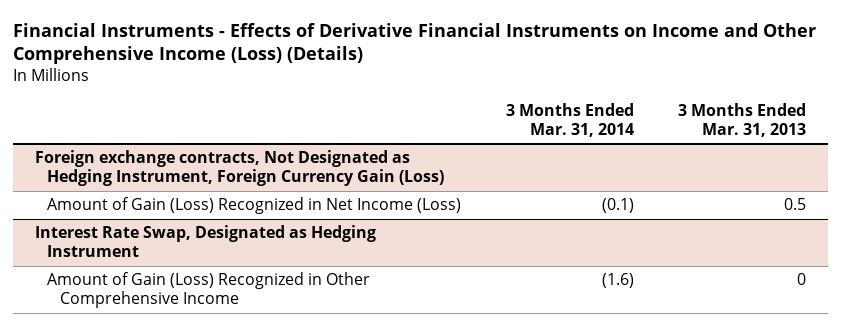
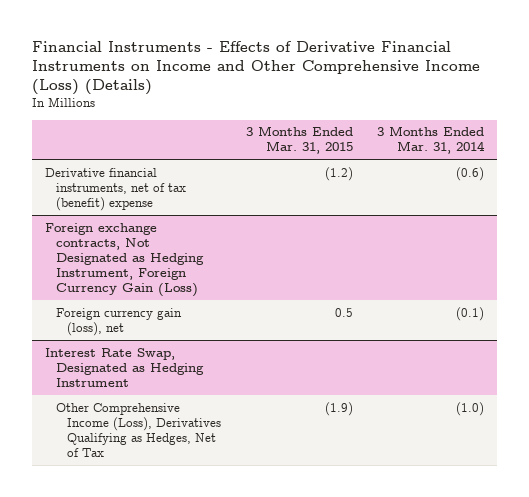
[677,102,806,137] 3 Months Ended Mar. 31, 2013 -> none
none -> [245,126,353,155] 3 Months Ended Mar. 31, 2015
none -> [44,167,186,211] Derivative financial instruments, net of tax (benefit) expense
[47,197,462,215] Amount of Gain (Loss) Recognized in Net Income (Loss) -> [55,307,182,336] Foreign currency gain (loss), net
[47,272,371,309] Amount of Gain (Loss) Recognized in Other Comprehensive Income -> [55,402,221,457] Other Comprehensive Income (Loss), Derivatives Qualifying as Hedges, Net of Tax
[601,273,634,289] (1.6) -> [456,401,485,416] (1.0)

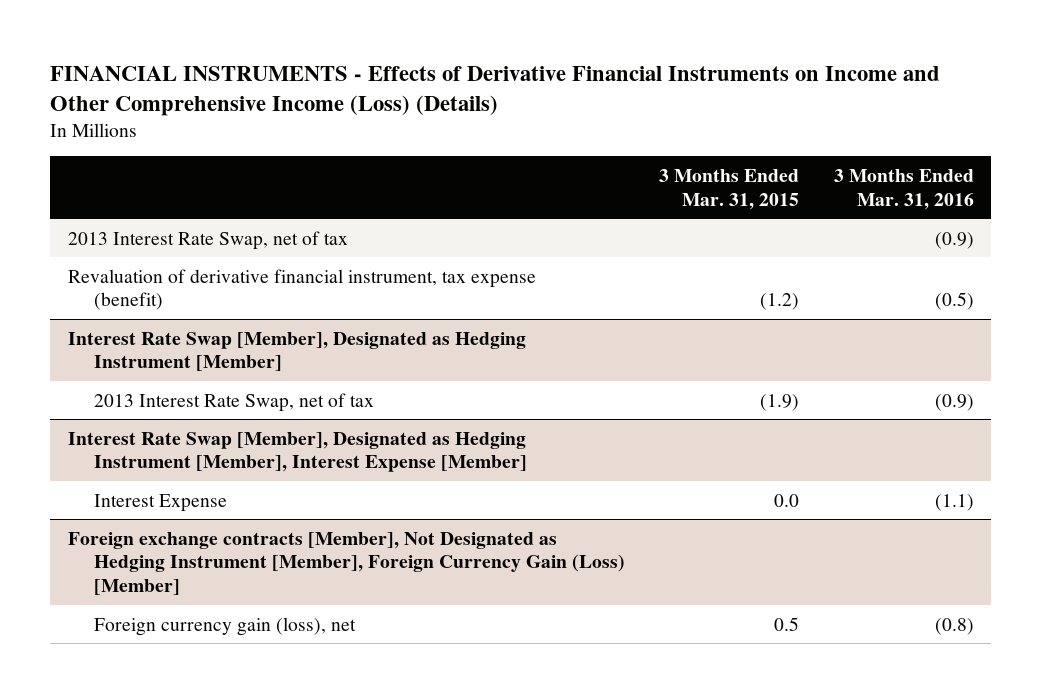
[32,40,481,96] Financial Instruments - Effects of Derivative Financial Instruments on Income and Other Comprehensive Income (Loss) (Details) -> [50,65,941,116] FINANCIAL INSTRUMENTS - Effects of Derivative Financial Instruments on Income and Other Comprehensive Income (Loss) (Details)
[377,126,486,155] 3 Months Ended Mar. 31, 2014 -> none
none -> [833,168,974,210] 3 Months Ended Mar. 31, 2016
none -> [67,230,348,250] 2013 Interest Rate Swap, net of tax
[44,167,186,211] Derivative financial instruments, net of tax (benefit) expense -> [67,268,536,311] Revaluation of derivative financial instrument, tax expense (benefit)
none -> [67,331,526,372] Interest Rate Swap [Member], Designated as Hedging Instrument [Member]
none -> [94,392,375,412] 2013 Interest Rate Swap, net of tax
none -> [67,431,528,473] Interest Rate Swap [Member], Designated as Hedging Instrument [Member], Interest Expense [Member]
none -> [94,493,228,512] Interest Expense
[44,222,204,297] Foreign exchange contracts, Not Designated as Hedging Instrument, Foreign Currency Gain (Loss) -> [67,531,626,596] Foreign exchange contracts [Member], Not Designated as Hedging Instrument [Member], Foreign Currency Gain (Loss) [Member]
[44,347,204,387] Interest Rate Swap, Designated as Hedging Instrument -> none
[55,402,221,457] Other Comprehensive Income (Loss), Derivatives Qualifying as Hedges, Net of Tax -> none

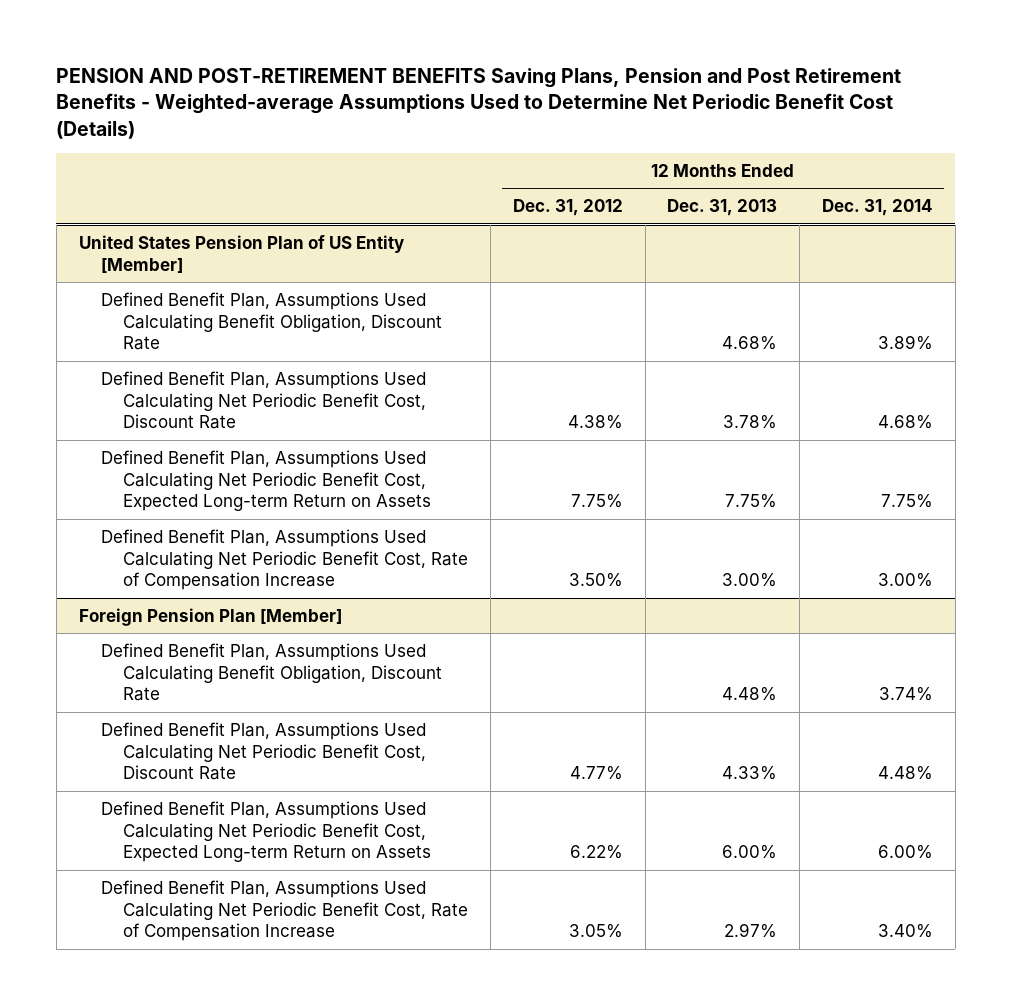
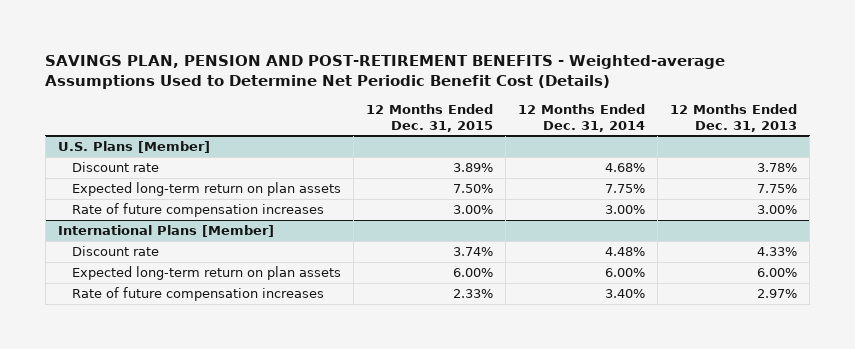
[56,67,902,139] PENSION AND POST-RETIREMENT BENEFITS Saving Plans, Pension and Post Retirement Benefits - Weighted-average Assumptions Used to Determine Net Periodic Benefit Cost (Details) -> [45,54,726,89] SAVINGS PLAN, PENSION AND POST-RETIREMENT BENEFITS - Weighted-average Assumptions Used to Determine Net Periodic Benefit Cost (Details)
[512,199,623,217] Dec. 31, 2012 -> none
none -> [366,103,494,132] 12 Months Ended Dec. 31, 2015
[100,291,443,351] Defined Benefit Plan, Assumptions Used Calculating Benefit Obligation, Discount Rate -> none
[100,642,443,702] Defined Benefit Plan, Assumptions Used Calculating Benefit Obligation, Discount Rate -> none
[78,234,404,273] United States Pension Plan of US Entity [Member] -> [58,141,211,154] U.S. Plans [Member]
[100,370,427,430] Defined Benefit Plan, Assumptions Used Calculating Net Periodic Benefit Cost, Discount Rate -> [71,162,159,173] Discount rate
[100,449,432,512] Defined Benefit Plan, Assumptions Used Calculating Net Periodic Benefit Cost, Expected Long-term Return on Assets -> [71,182,341,197] Expected long-term return on plan assets
[100,528,469,591] Defined Benefit Plan, Assumptions Used Calculating Net Periodic Benefit Cost, Rate of Compensation Increase -> [71,203,324,218] Rate of future compensation increases
[78,607,342,626] Foreign Pension Plan [Member] -> [58,225,275,238] International Plans [Member]
[100,721,427,781] Defined Benefit Plan, Assumptions Used Calculating Net Periodic Benefit Cost, Discount Rate -> [71,246,159,257] Discount rate
[100,800,432,863] Defined Benefit Plan, Assumptions Used Calculating Net Periodic Benefit Cost, Expected Long-term Return on Assets -> [71,266,341,281] Expected long-term return on plan assets
[100,879,469,942] Defined Benefit Plan, Assumptions Used Calculating Net Periodic Benefit Cost, Rate of Compensation Increase -> [71,287,324,302] Rate of future compensation increases

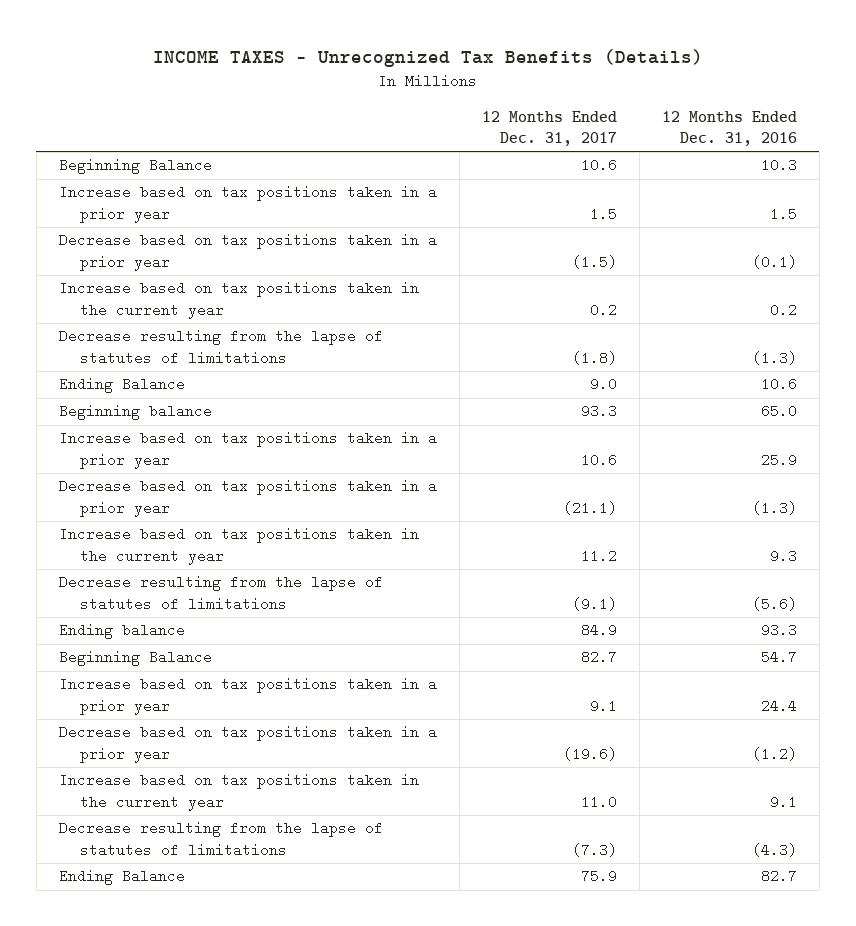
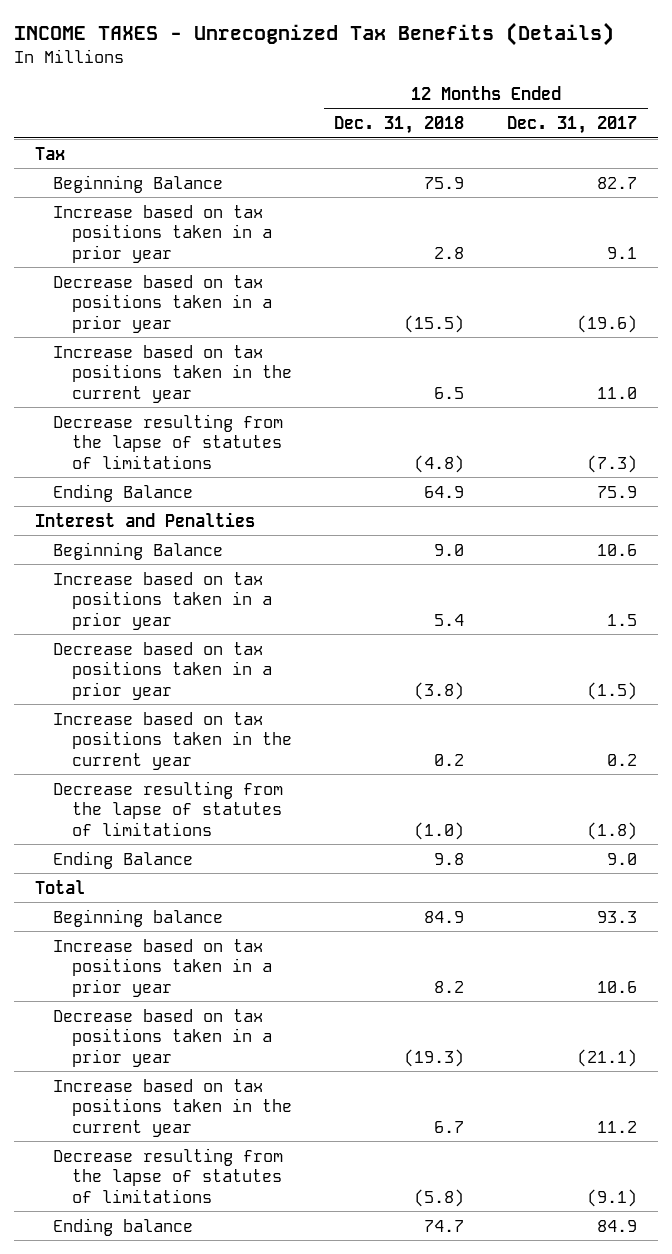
[661,110,797,147] 12 Months Ended Dec. 31, 2016 -> none
none -> [334,116,465,135] Dec. 31, 2018
none -> [35,146,66,160] Tax
[58,650,212,667] Beginning Balance -> [53,174,224,193] Beginning Balance
[58,677,437,715] Increase based on tax positions taken in a prior year -> [53,204,272,263] Increase based on tax positions taken in a prior year
[58,725,437,763] Decrease based on tax positions taken in a prior year -> [53,274,272,333] Decrease based on tax positions taken in a prior year
[58,773,419,811] Increase based on tax positions taken in the current year -> [53,344,292,403] Increase based on tax positions taken in the current year
[58,821,383,857] Decrease resulting from the lapse of statutes of limitations -> [53,413,284,469] Decrease resulting from the lapse of statutes of limitations
[58,869,185,886] Ending Balance -> [53,483,194,502] Ending Balance
none -> [35,511,256,527] Interest and Penalties
none -> [35,879,86,894] Total

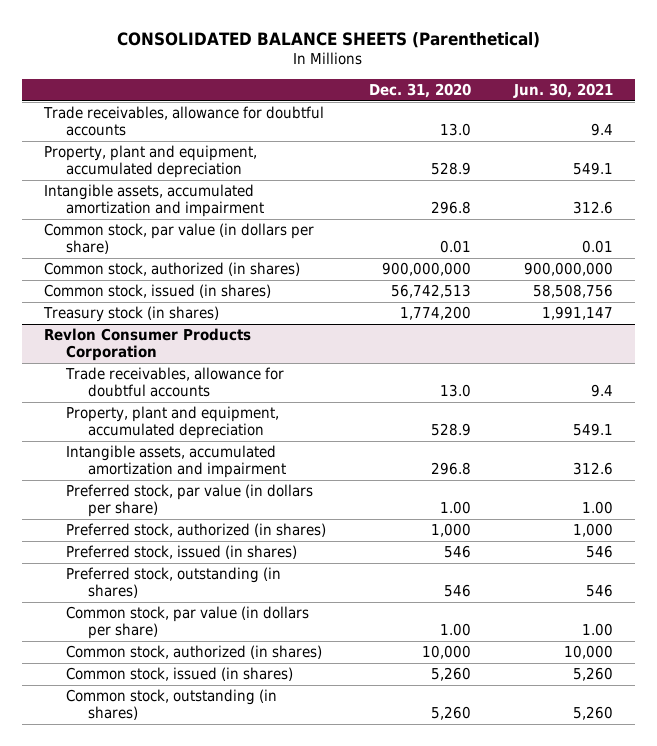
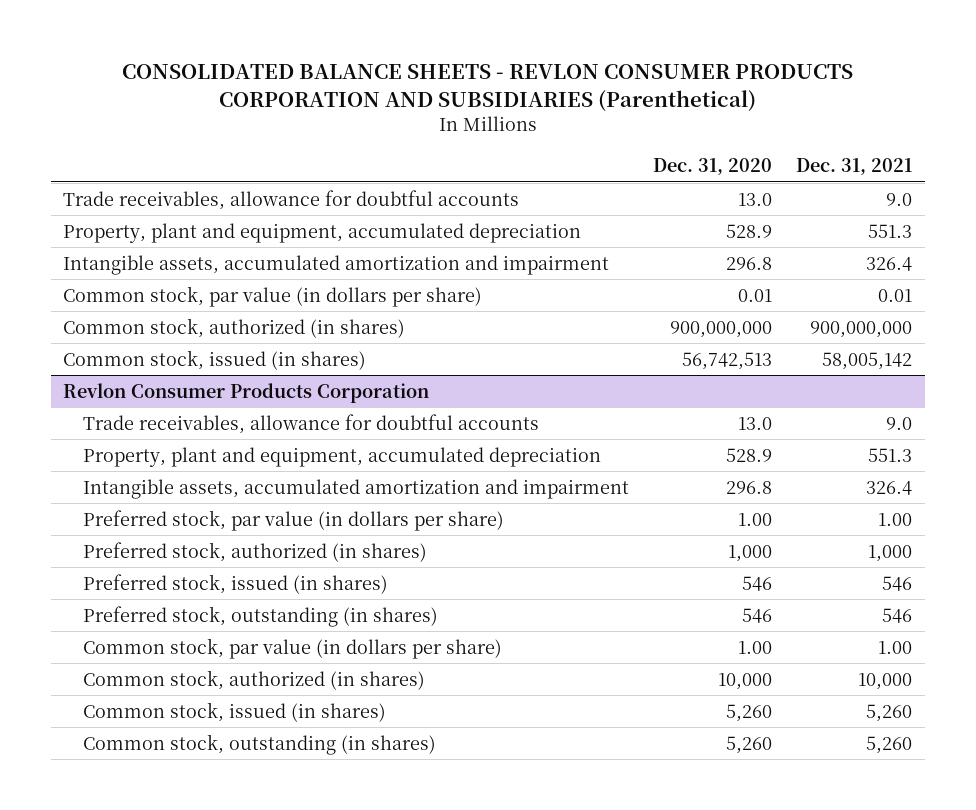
[117,31,541,48] CONSOLIDATED BALANCE SHEETS (Parenthetical) -> [121,64,853,113] CONSOLIDATED BALANCE SHEETS - REVLON CONSUMER PRODUCTS CORPORATION AND SUBSIDIARIES (Parenthetical)
[513,83,614,99] Jun. 30, 2021 -> none
none -> [796,158,913,176] Dec. 31, 2021
[42,306,219,323] Treasury stock (in shares) -> none

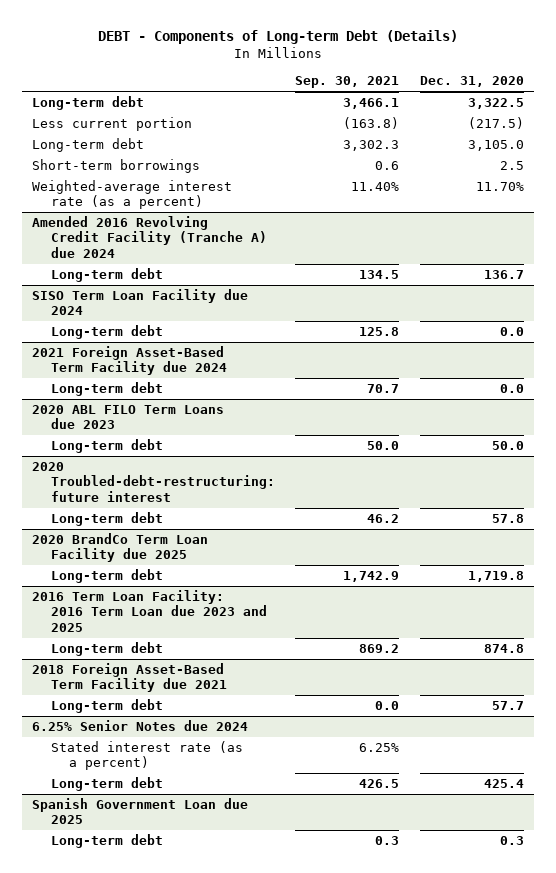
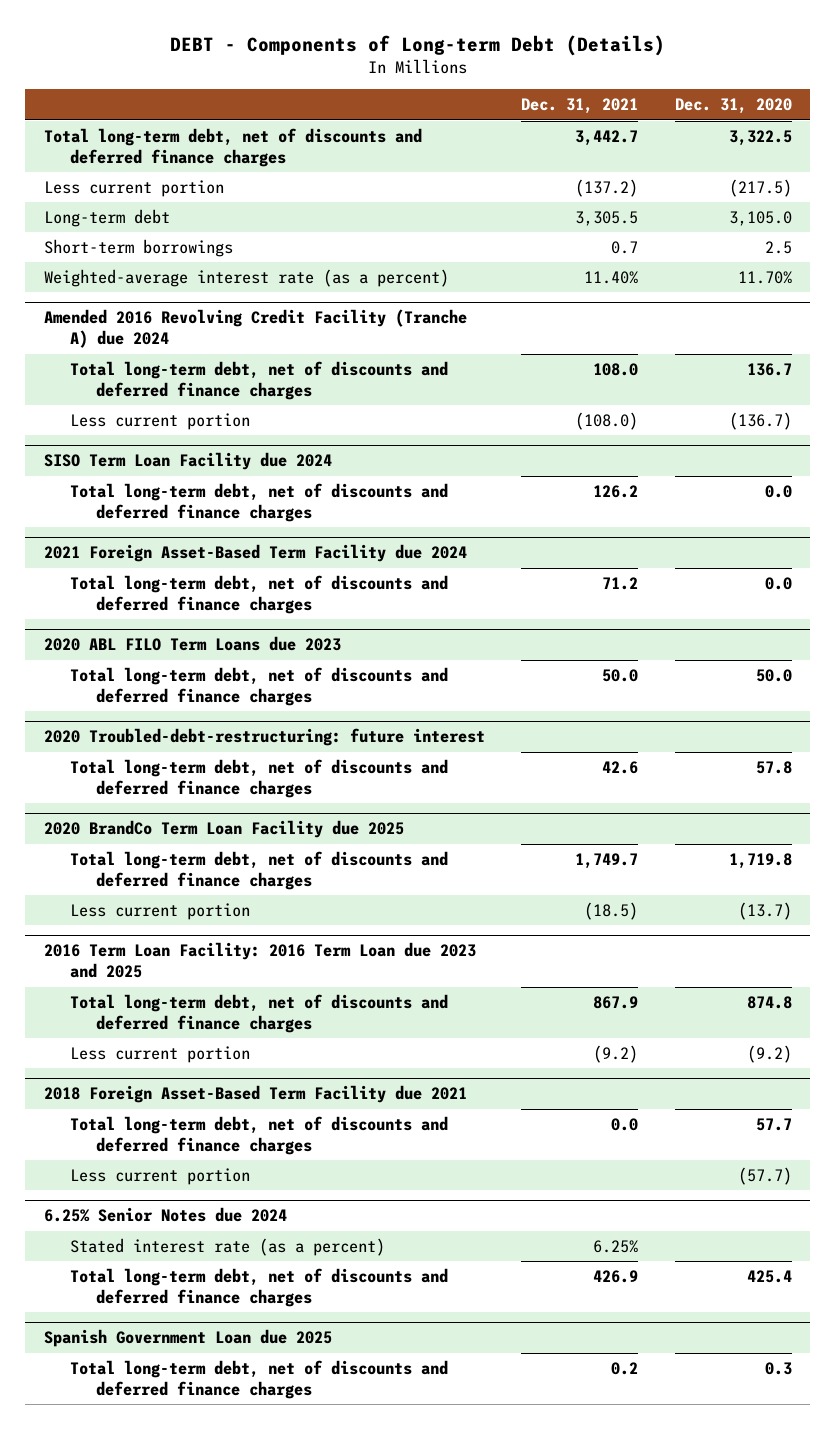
[295,76,400,89] Sep. 30, 2021 -> none
none -> [521,98,639,115] Dec. 31, 2021
[32,95,145,110] Long-term debt -> [43,127,422,167] Total long-term debt, net of discounts and deferred finance charges
[50,267,163,282] Long-term debt -> [69,360,448,400] Total long-term debt, net of discounts and deferred finance charges
none -> [69,412,250,430] Less current portion
[50,324,163,339] Long-term debt -> [69,482,448,522] Total long-term debt, net of discounts and deferred finance charges
[50,381,163,396] Long-term debt -> [69,574,448,614] Total long-term debt, net of discounts and deferred finance charges
[50,438,163,453] Long-term debt -> [69,666,448,706] Total long-term debt, net of discounts and deferred finance charges
[50,511,163,526] Long-term debt -> [69,758,448,798] Total long-term debt, net of discounts and deferred finance charges
[50,568,163,583] Long-term debt -> [69,850,448,890] Total long-term debt, net of discounts and deferred finance charges
none -> [69,902,250,920] Less current portion
[50,641,163,656] Long-term debt -> [69,993,448,1033] Total long-term debt, net of discounts and deferred finance charges
none -> [69,1045,250,1063] Less current portion
[50,698,163,713] Long-term debt -> [69,1115,448,1155] Total long-term debt, net of discounts and deferred finance charges
none -> [69,1167,250,1185] Less current portion
[50,776,163,791] Long-term debt -> [69,1267,448,1307] Total long-term debt, net of discounts and deferred finance charges
[50,833,163,848] Long-term debt -> [69,1359,448,1399] Total long-term debt, net of discounts and deferred finance charges

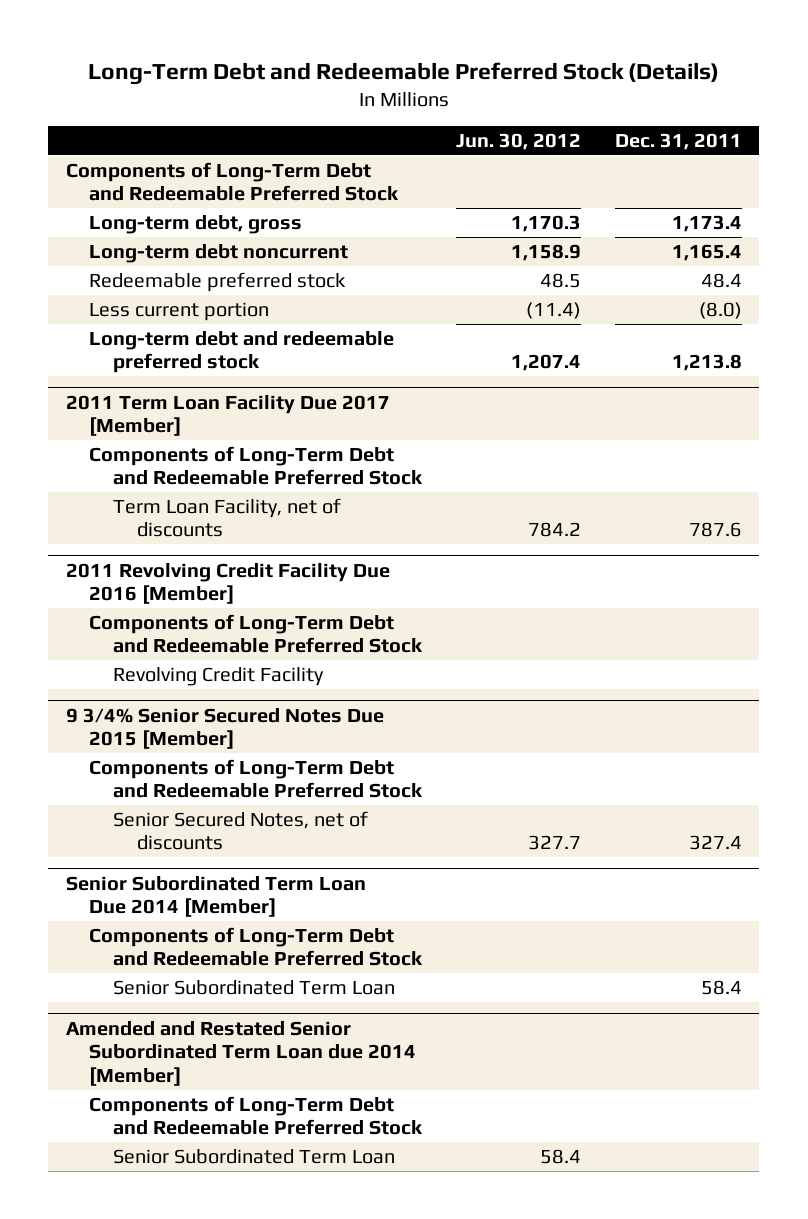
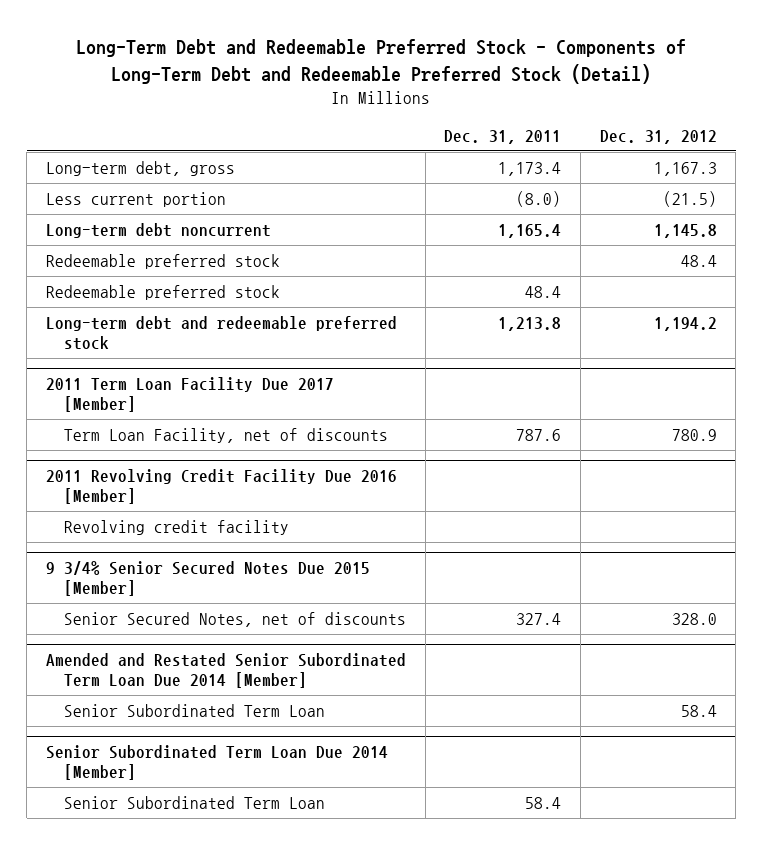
[87,62,719,86] Long-Term Debt and Redeemable Preferred Stock (Details) -> [76,39,687,84] Long-Term Debt and Redeemable Preferred Stock - Components of Long-Term Debt and Redeemable Preferred Stock (Detail)
[456,132,582,150] Jun. 30, 2012 -> none
none -> [599,129,717,144] Dec. 31, 2012
[65,161,400,202] Components of Long-Term Debt and Redeemable Preferred Stock -> none
[89,301,270,321] Less current portion -> [45,191,226,207] Less current portion
none -> [45,253,280,269] Redeemable preferred stock
[89,445,424,486] Components of Long-Term Debt and Redeemable Preferred Stock -> none
[89,613,424,654] Components of Long-Term Debt and Redeemable Preferred Stock -> none
[113,666,325,686] Revolving Credit Facility -> [63,519,289,535] Revolving credit facility
[89,758,424,799] Components of Long-Term Debt and Redeemable Preferred Stock -> none
none -> [45,652,406,689] Amended and Restated Senior Subordinated Term Loan Due 2014 [Member]
none -> [63,703,325,717] Senior Subordinated Term Loan
[89,926,424,967] Components of Long-Term Debt and Redeemable Preferred Stock -> none
[65,1020,417,1086] Amended and Restated Senior Subordinated Term Loan due 2014 [Member] -> none
[89,1095,424,1136] Components of Long-Term Debt and Redeemable Preferred Stock -> none
[113,1148,396,1164] Senior Subordinated Term Loan -> none

